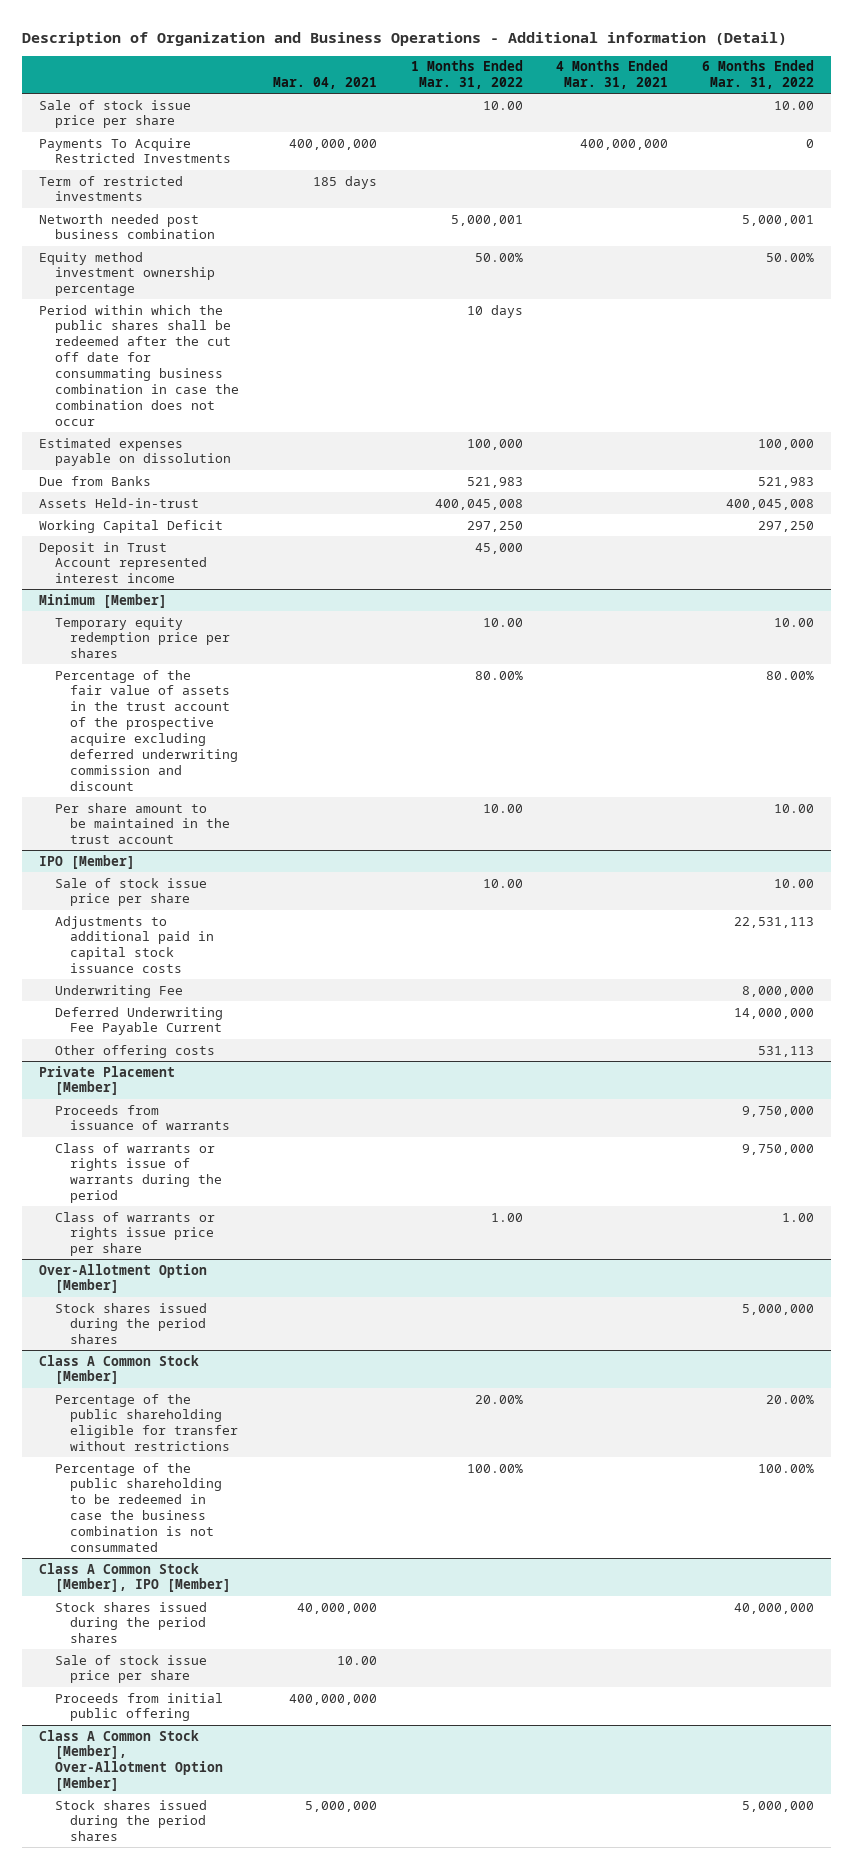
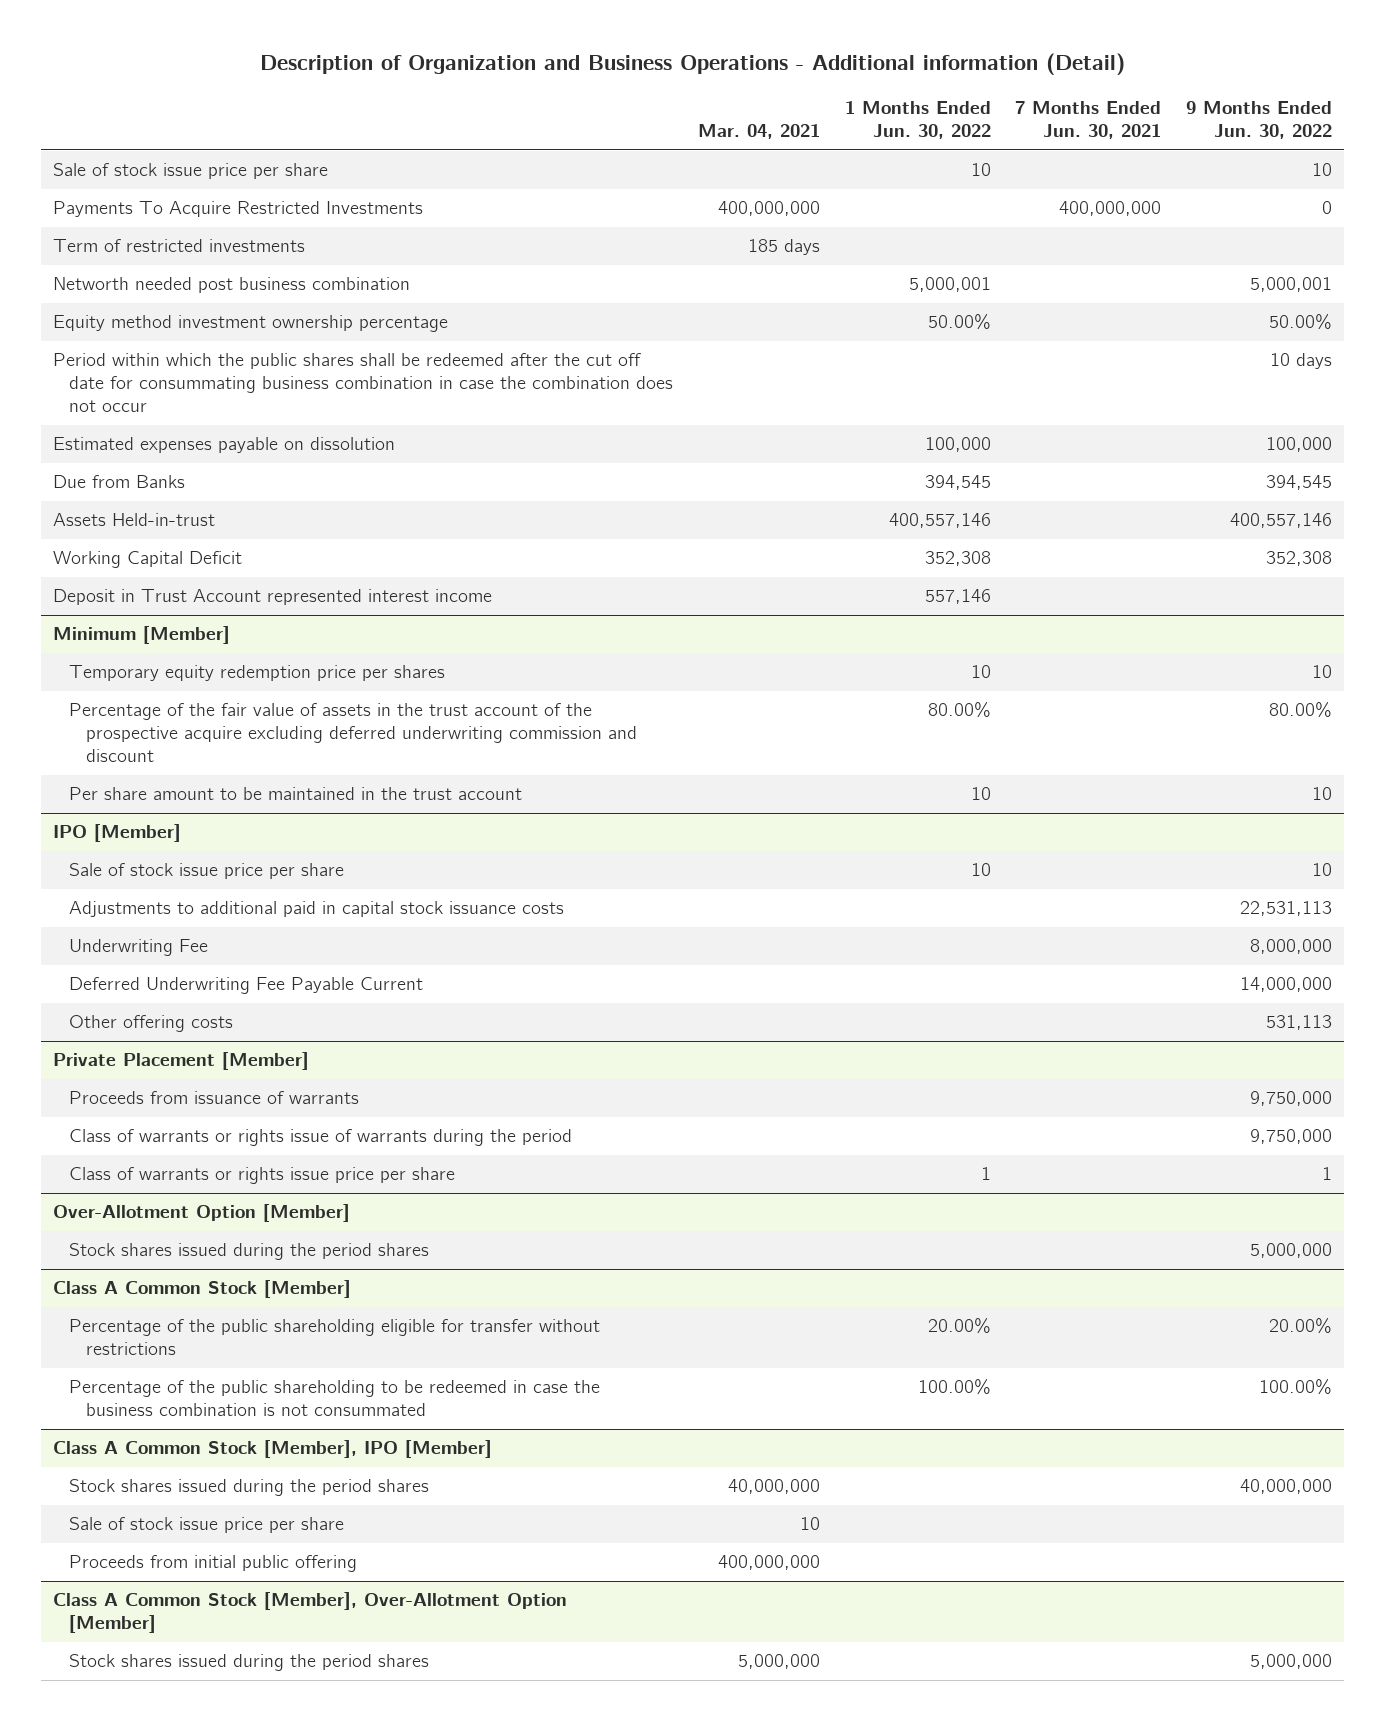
[410,60,523,89] 1 Months Ended Mar. 31, 2022 -> none
[556,60,669,89] 4 Months Ended Mar. 31, 2021 -> none
[702,60,815,89] 6 Months Ended Mar. 31, 2022 -> none
none -> [844,101,991,140] 1 Months Ended Jun. 30, 2022
none -> [1015,101,1162,140] 7 Months Ended Jun. 30, 2021
none -> [1186,101,1333,140] 9 Months Ended Jun. 30, 2022
[336,1655,377,1665] 10.00 -> [800,1517,821,1531] 10

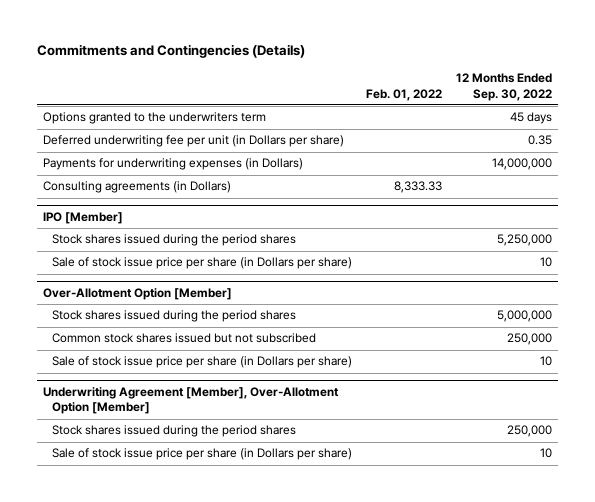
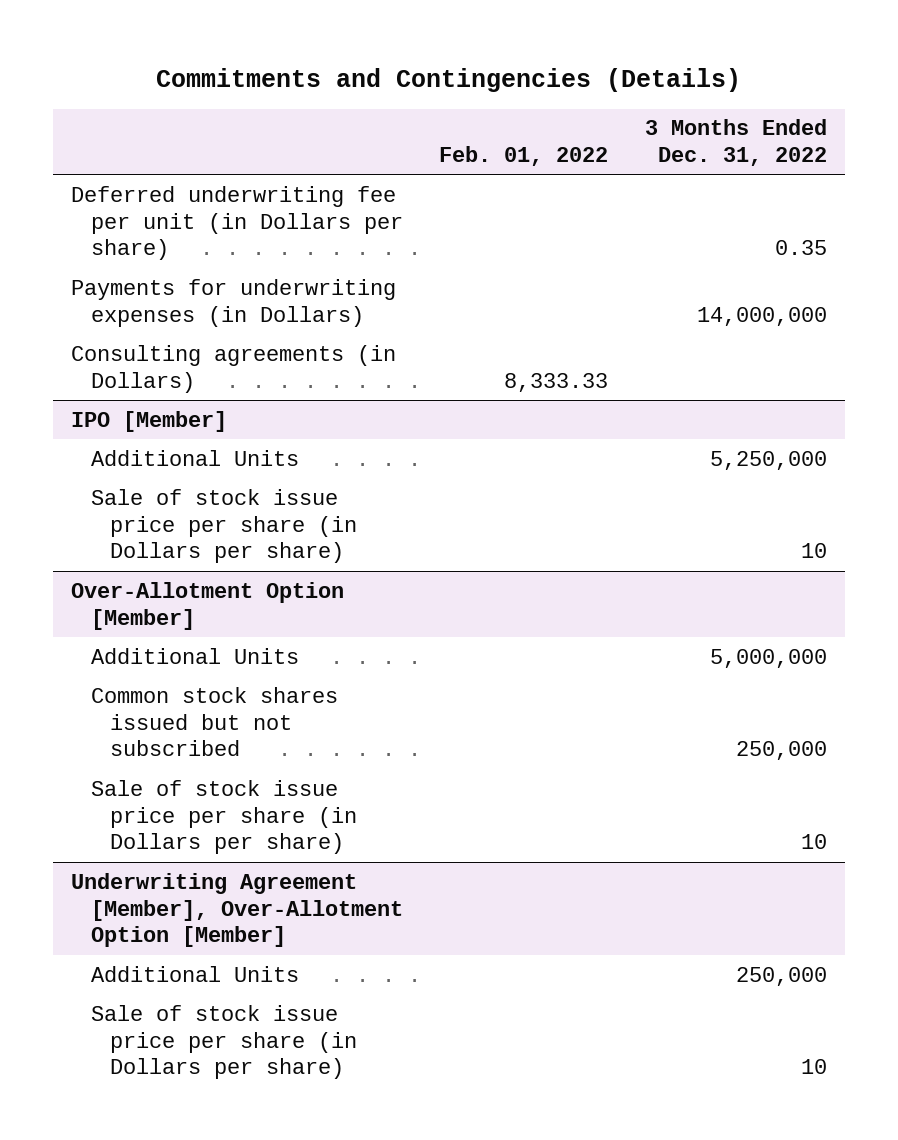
[455,73,552,101] 12 Months Ended Sep. 30, 2022 -> none
none -> [644,119,827,167] 3 Months Ended Dec. 31, 2022
[43,112,267,125] Options granted to the underwriters term -> none
[52,234,297,247] Stock shares issued during the period shares -> [90,449,299,466] Additional Units
[52,310,297,323] Stock shares issued during the period shares -> [90,647,299,664] Additional Units
[52,425,297,438] Stock shares issued during the period shares -> [90,965,299,982] Additional Units

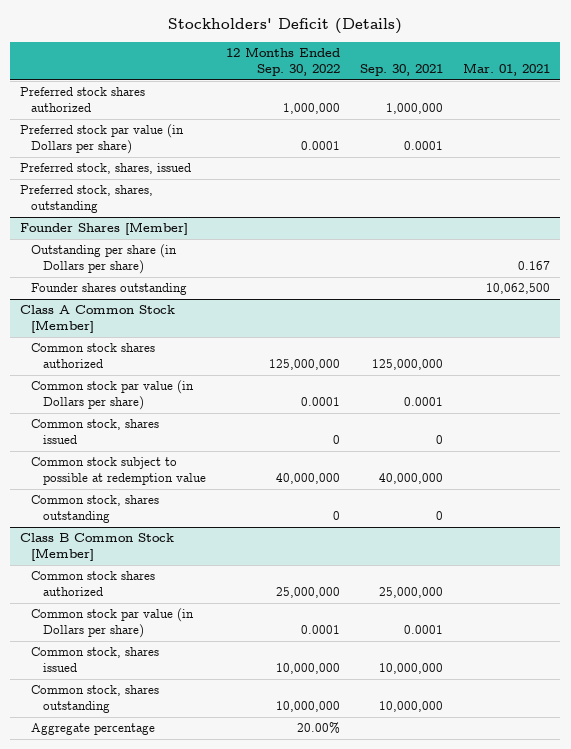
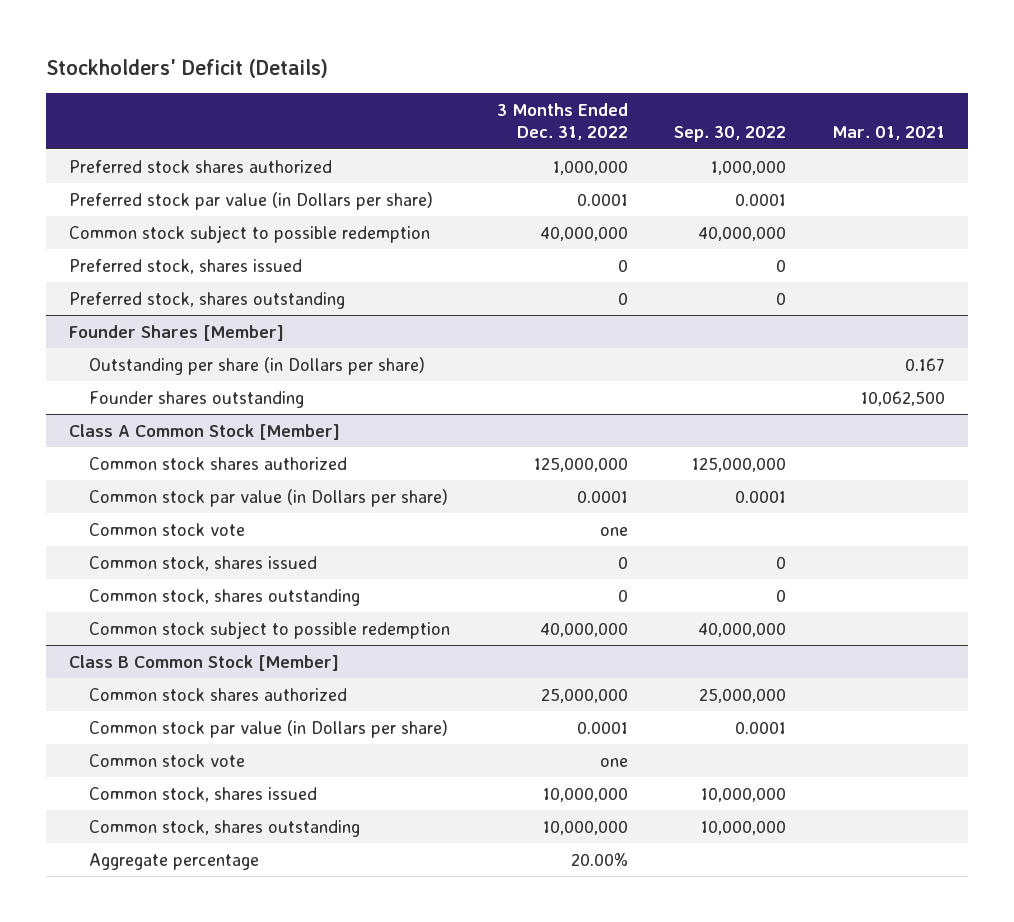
[225,47,340,77] 12 Months Ended Sep. 30, 2022 -> none
[360,64,444,77] Sep. 30, 2021 -> none
none -> [496,102,628,141] 3 Months Ended Dec. 31, 2022
none -> [673,126,786,143] Sep. 30, 2022
none -> [69,224,431,243] Common stock subject to possible redemption
[20,163,192,175] Preferred stock, shares, issued -> [69,258,303,274] Preferred stock, shares issued
[20,185,154,214] Preferred stock, shares, outstanding -> [69,291,346,309] Preferred stock, shares outstanding
none -> [89,522,246,536] Common stock vote
[31,457,206,486] Common stock subject to possible at redemption value -> none
none -> [89,620,451,639] Common stock subject to possible redemption
none -> [89,753,246,767] Common stock vote

